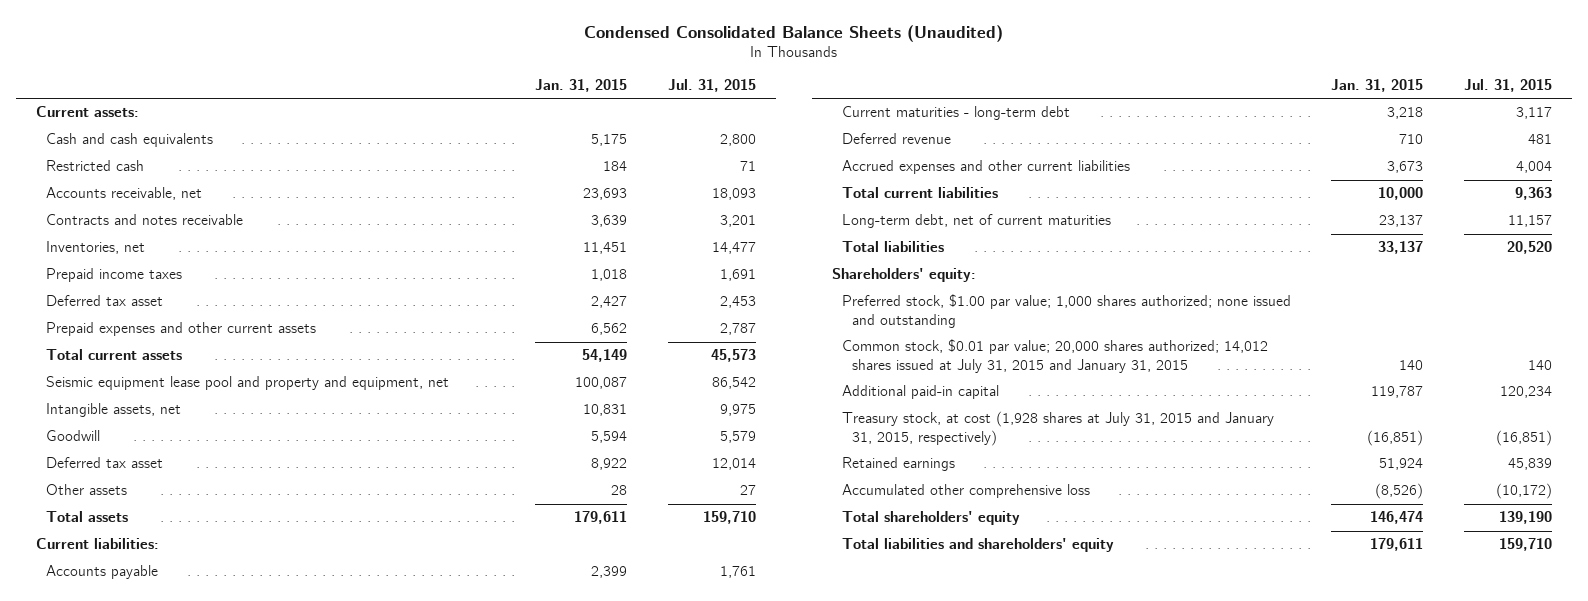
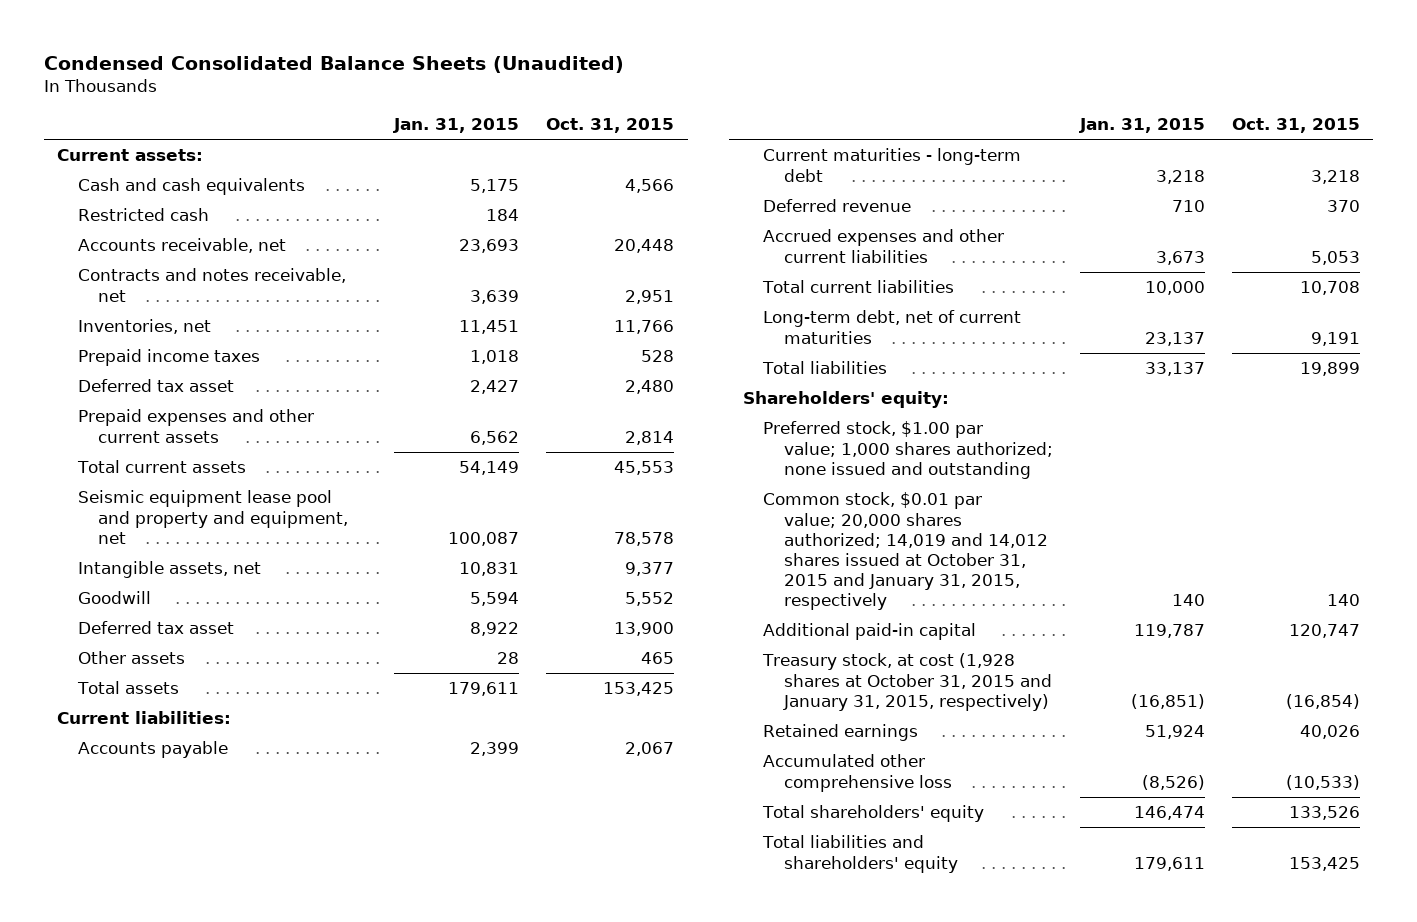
[667,78,756,92] Jul. 31, 2015 -> none
none -> [545,118,674,134] Oct. 31, 2015
[46,214,244,226] Contracts and notes receivable -> [77,268,346,302] Contracts and notes receivable, net
[841,339,1268,373] Common stock, $0.01 par value; 20,000 shares authorized; 14,012 shares issued at July 31, 2015 and January 31, 2015 -> [763,492,1048,611] Common stock, $0.01 par value; 20,000 shares authorized; 14,019 and 14,012 shares issued at October 31, 2015 and January 31, 2015, respectively
[841,411,1274,446] Treasury stock, at cost (1,928 shares at July 31, 2015 and January 31, 2015, respectively) -> [762,653,1052,711] Treasury stock, at cost (1,928 shares at October 31, 2015 and January 31, 2015, respectively)

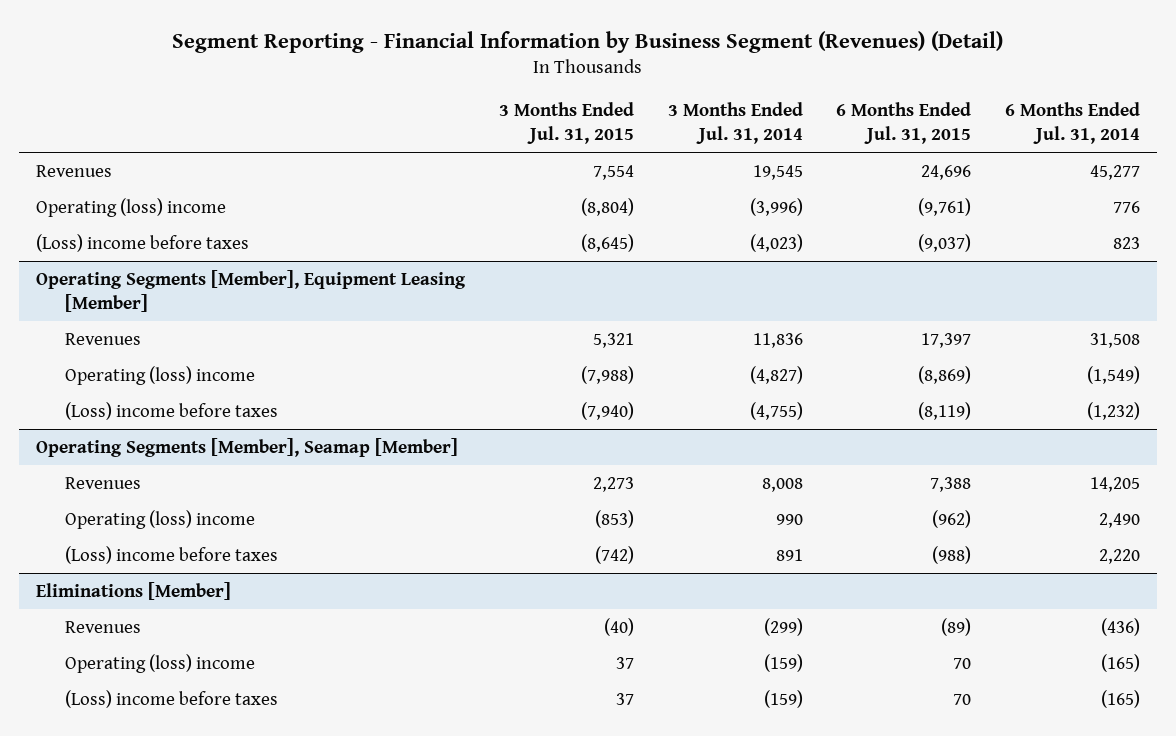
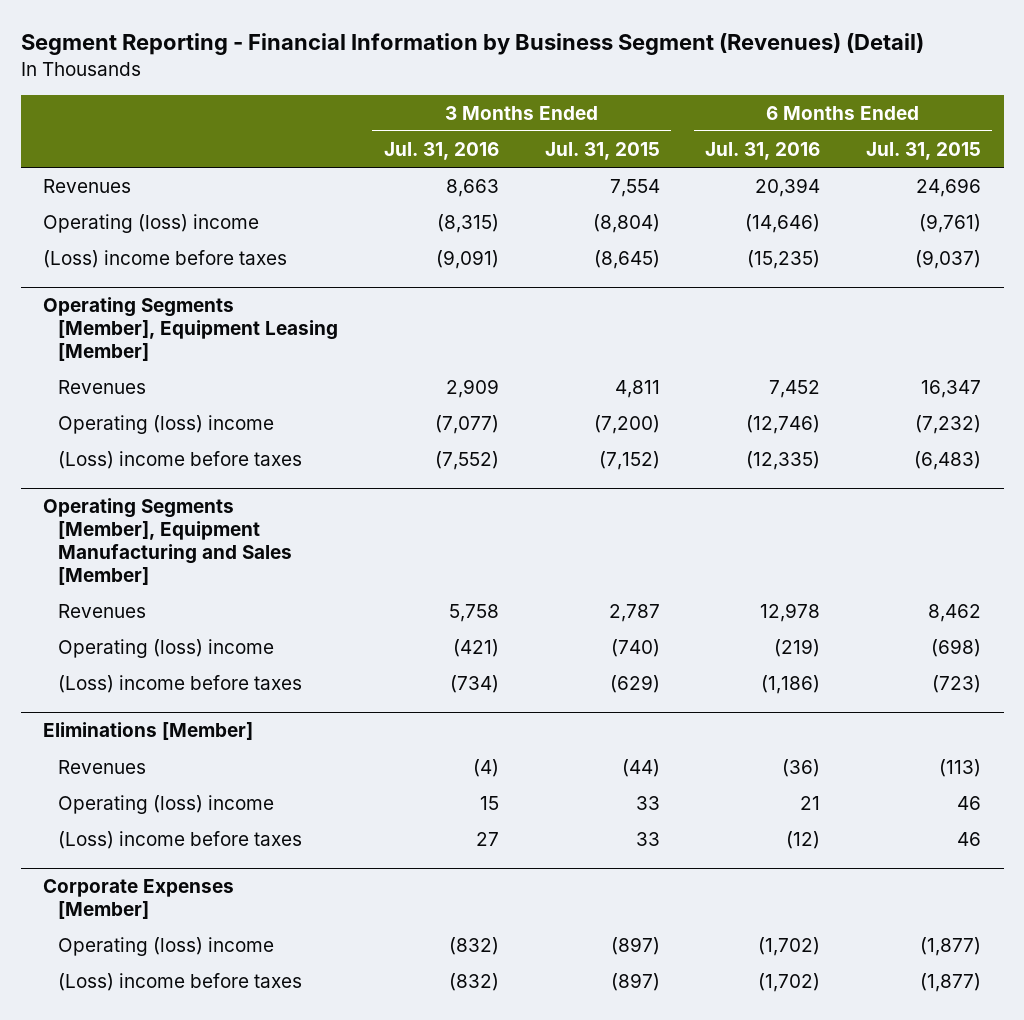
[667,101,803,144] 3 Months Ended Jul. 31, 2014 -> none
[1005,101,1141,144] 6 Months Ended Jul. 31, 2014 -> none
none -> [383,141,499,160] Jul. 31, 2016
none -> [705,141,821,160] Jul. 31, 2016
[36,437,459,457] Operating Segments [Member], Seamap [Member] -> none
[592,332,634,348] 5,321 -> [614,380,660,399] 4,811
[921,332,972,348] 17,397 -> [920,380,981,399] 16,347
[580,365,634,384] (7,988) -> [593,415,660,435] (7,200)
[918,365,972,384] (8,869) -> [914,415,981,435] (7,232)
[580,401,634,420] (7,940) -> [598,451,660,471] (7,152)
[918,401,972,420] (8,119) -> [913,451,981,471] (6,483)
none -> [43,498,293,585] Operating Segments [Member], Equipment Manufacturing and Sales [Member]
[592,476,634,492] 2,273 -> [608,604,660,623] 2,787
[930,476,972,492] 7,388 -> [927,604,981,623] 8,462
[594,509,634,528] (853) -> [610,639,660,658] (740)
[932,509,972,528] (962) -> [930,639,981,658] (698)
[594,545,634,564] (742) -> [609,675,660,694] (629)
[932,545,972,564] (988) -> [931,675,981,694] (723)
[603,617,634,636] (40) -> [621,759,660,778] (44)
[941,617,972,636] (89) -> [938,759,981,778] (113)
[615,656,634,669] 37 -> [635,796,660,811] 33
[953,657,972,669] 70 -> [956,796,981,811] 46
[615,692,634,705] 37 -> [635,832,660,847] 33
[953,693,972,705] 70 -> [956,832,981,847] 46
none -> [43,879,235,920] Corporate Expenses [Member]
none -> [58,937,275,957] Operating (loss) income
none -> [58,973,303,992] (Loss) income before taxes

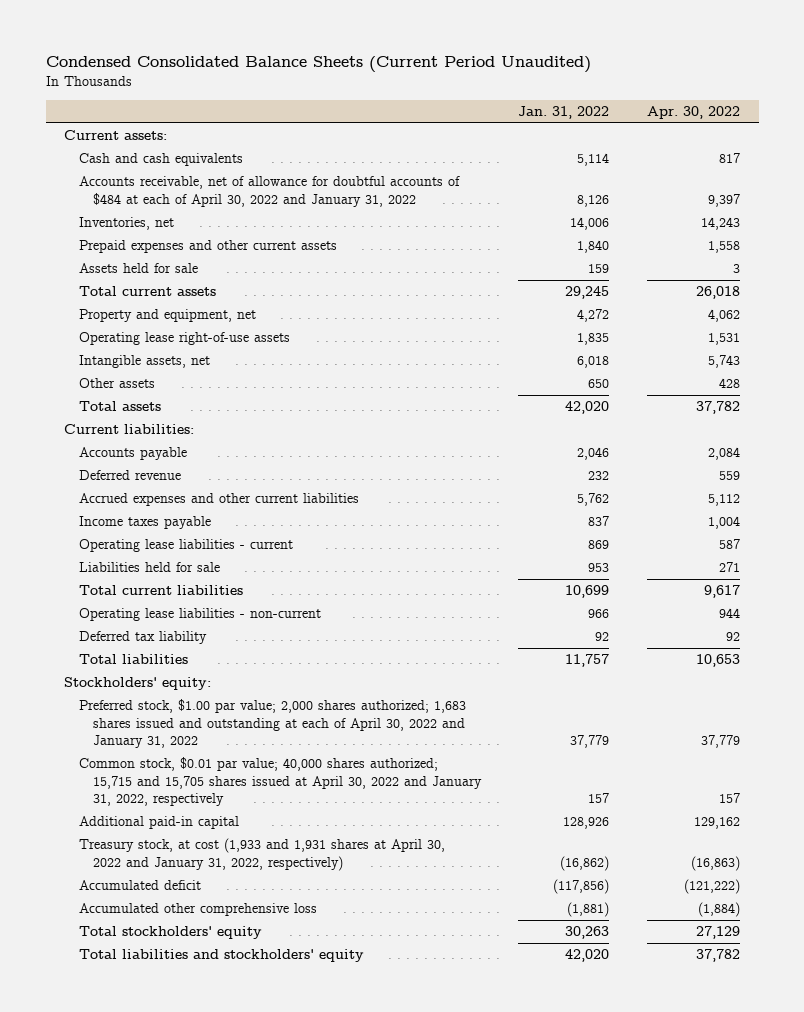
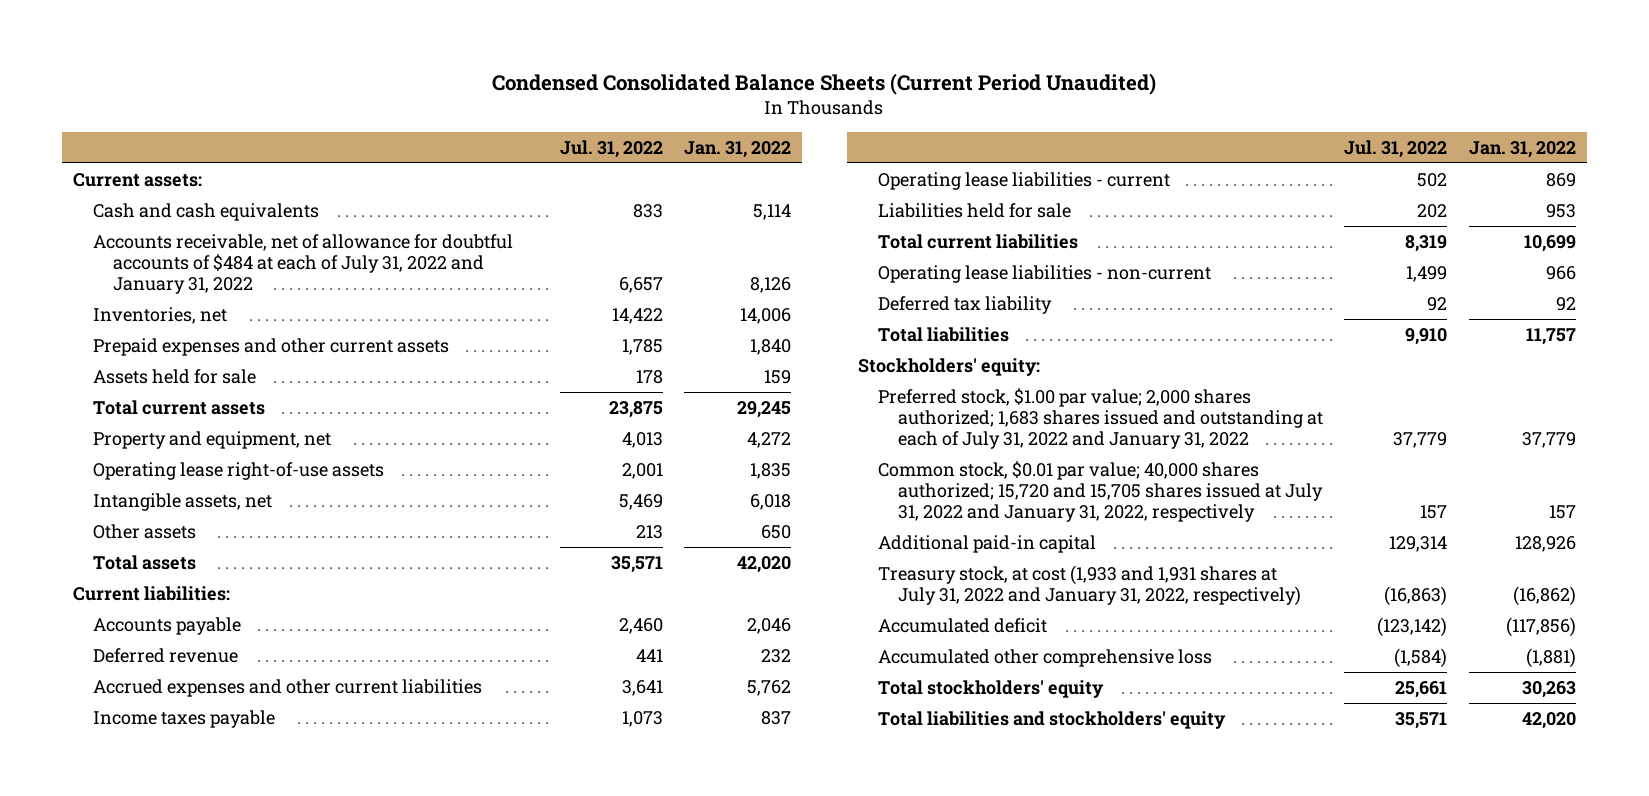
[646,106,740,120] Apr. 30, 2022 -> none
none -> [559,139,663,158] Jul. 31, 2022
[78,176,460,207] Accounts receivable, net of allowance for doubtful accounts of $484 at each of April 30, 2022 and January 31, 2022 -> [93,233,514,295] Accounts receivable, net of allowance for doubtful accounts of $484 at each of July 31, 2022 and January 31, 2022
[78,699,466,749] Preferred stock, $1.00 par value; 2,000 shares authorized; 1,683 shares issued and outstanding at each of April 30, 2022 and January 31, 2022 -> [877,387,1323,450] Preferred stock, $1.00 par value; 2,000 shares authorized; 1,683 shares issued and outstanding at each of July 31, 2022 and January 31, 2022
[78,757,482,807] Common stock, $0.01 par value; 40,000 shares authorized; 15,715 and 15,705 shares issued at April 30, 2022 and January 31, 2022, respectively -> [877,460,1323,523] Common stock, $0.01 par value; 40,000 shares authorized; 15,720 and 15,705 shares issued at July 31, 2022 and January 31, 2022, respectively
[78,838,445,871] Treasury stock, at cost (1,933 and 1,931 shares at April 30, 2022 and January 31, 2022, respectively) -> [877,564,1301,606] Treasury stock, at cost (1,933 and 1,931 shares at July 31, 2022 and January 31, 2022, respectively)

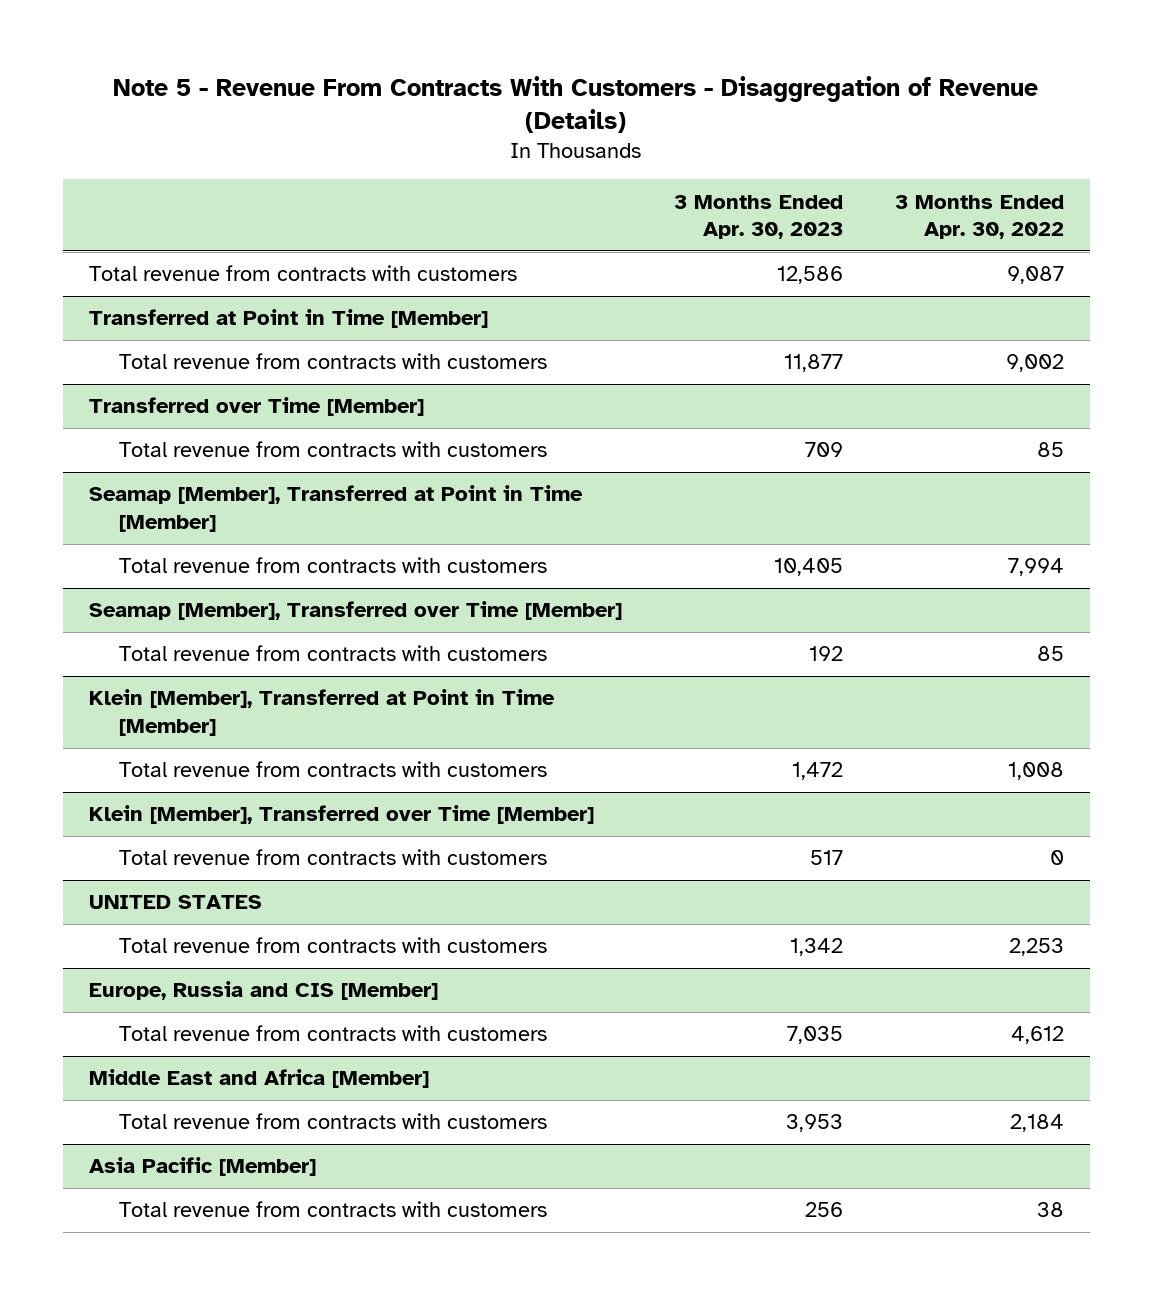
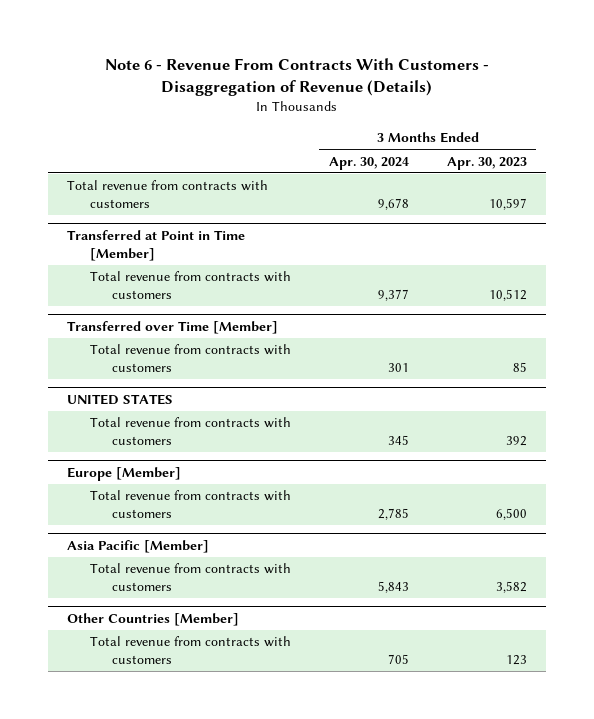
[113,75,1039,134] Note 5 - Revenue From Contracts With Customers - Disaggregation of Revenue (Details) -> [105,58,490,97] Note 6 - Revenue From Contracts With Customers - Disaggregation of Revenue (Details)
[895,194,1065,240] 3 Months Ended Apr. 30, 2022 -> none
none -> [328,156,409,170] Apr. 30, 2024
[776,266,843,285] 12,586 -> [488,198,527,211] 10,597
[783,354,843,373] 11,877 -> [488,289,527,302] 10,512
[88,485,583,532] Seamap [Member], Transferred at Point in Time [Member] -> none
[118,557,547,574] Total revenue from contracts with customers -> none
[88,601,622,621] Seamap [Member], Transferred over Time [Member] -> none
[118,645,547,662] Total revenue from contracts with customers -> none
[88,689,555,736] Klein [Member], Transferred at Point in Time [Member] -> none
[118,761,547,778] Total revenue from contracts with customers -> none
[88,805,594,825] Klein [Member], Transferred over Time [Member] -> none
[118,849,547,866] Total revenue from contracts with customers -> none
[804,442,843,458] 709 -> [512,362,527,373] 85
[88,981,438,1001] Europe, Russia and CIS [Member] -> none
[88,1069,429,1089] Middle East and Africa [Member] -> none
[118,1113,547,1130] Total revenue from contracts with customers -> none
[789,938,843,957] 1,342 -> [505,436,527,447] 392
none -> [67,467,182,482] Europe [Member]
[786,1026,843,1045] 7,035 -> [495,508,527,521] 6,500
[804,1202,843,1218] 256 -> [495,581,527,594] 3,582
none -> [67,613,240,627] Other Countries [Member]
none -> [89,636,291,665] Total revenue from contracts with customers

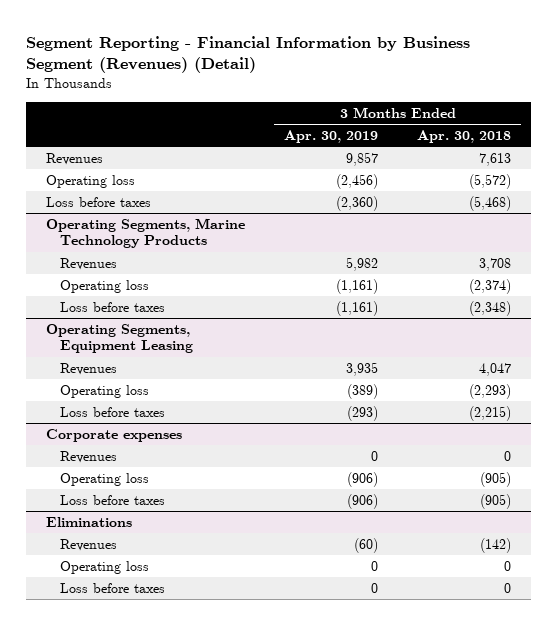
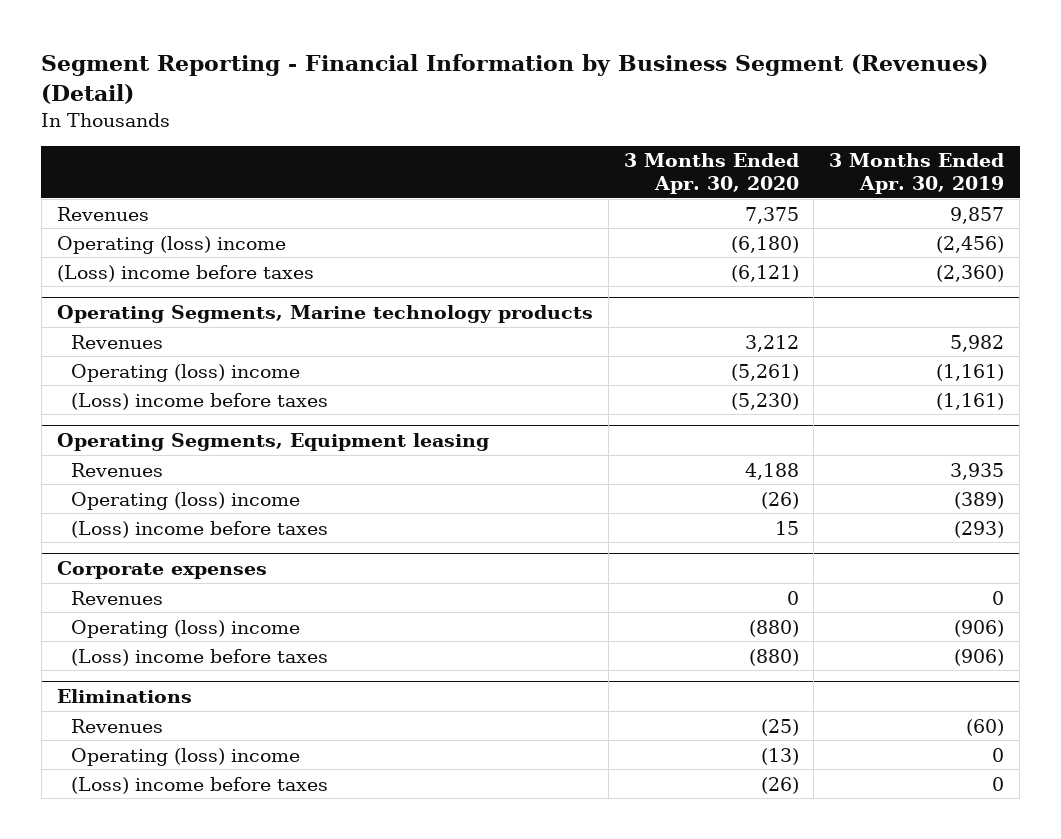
[417,129,512,143] Apr. 30, 2018 -> none
none -> [623,153,799,195] 3 Months Ended Apr. 30, 2020
[45,174,135,188] Operating loss -> [56,235,286,254] Operating (loss) income
[45,196,151,207] Loss before taxes -> [56,264,314,282] (Loss) income before taxes
[45,217,245,249] Operating Segments, Marine Technology Products -> [56,304,593,323] Operating Segments, Marine technology products
[60,279,150,293] Operating loss -> [71,363,301,382] Operating (loss) income
[60,301,166,312] Loss before taxes -> [71,392,329,410] (Loss) income before taxes
[45,323,194,354] Operating Segments, Equipment Leasing -> [56,432,489,451] Operating Segments, Equipment leasing
[60,384,150,398] Operating loss -> [71,491,301,510] Operating (loss) income
[60,406,166,417] Loss before taxes -> [71,520,329,538] (Loss) income before taxes
[60,472,150,486] Operating loss -> [71,619,301,638] Operating (loss) income
[60,494,166,505] Loss before taxes -> [71,648,329,666] (Loss) income before taxes
[60,560,150,574] Operating loss -> [71,747,301,766] Operating (loss) income
[60,582,166,593] Loss before taxes -> [71,776,329,794] (Loss) income before taxes

